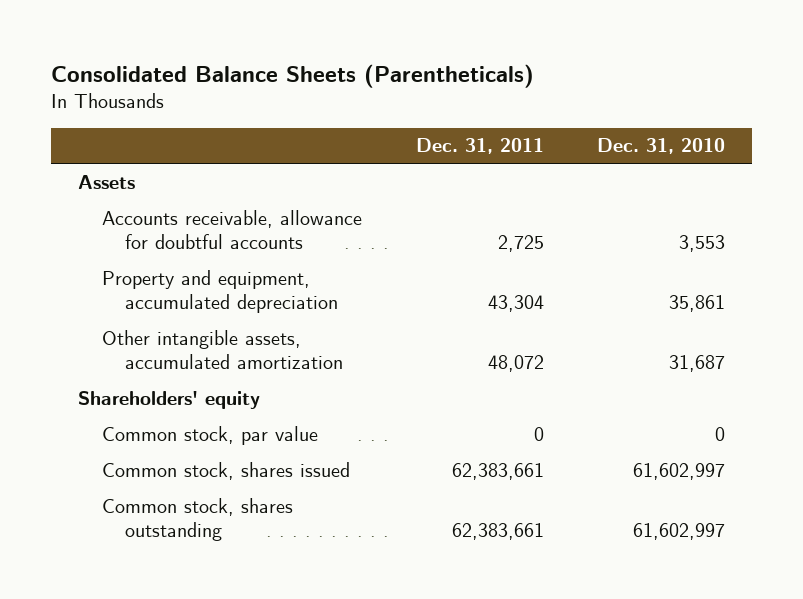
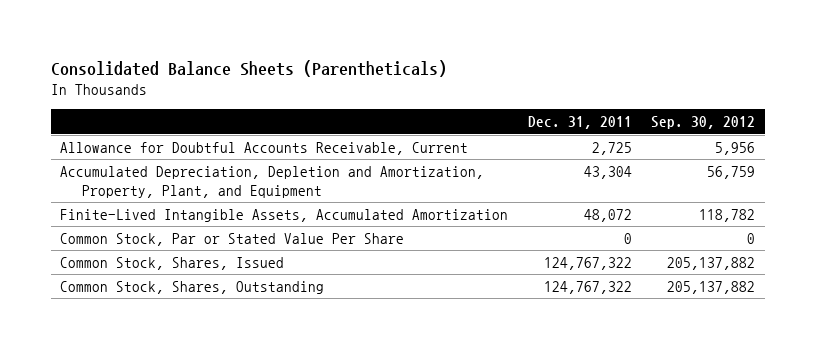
[597,138,726,155] Dec. 31, 2010 -> none
none -> [650,116,755,130] Sep. 30, 2012
[78,174,136,189] Assets -> none
[78,390,261,409] Shareholders' equity -> none
[101,209,362,250] Accounts receivable, allowance for doubtful accounts -> [60,141,469,155] Allowance for Doubtful Accounts Receivable, Current
[101,269,339,314] Property and equipment, accumulated depreciation -> [60,165,485,198] Accumulated Depreciation, Depletion and Amortization, Property, Plant, and Equipment
[101,329,344,370] Other intangible assets, accumulated amortization -> [60,208,509,222] Finite-Lived Intangible Assets, Accumulated Amortization
[101,425,318,445] Common stock, par value -> [60,232,405,246] Common Stock, Par or Stated Value Per Share
[101,461,350,480] Common stock, shares issued -> [60,256,285,270] Common Stock, Shares, Issued
[451,462,544,480] 62,383,661 -> [543,256,632,270] 124,767,322
[101,497,293,542] Common stock, shares outstanding -> [60,280,325,294] Common Stock, Shares, Outstanding
[451,523,544,541] 62,383,661 -> [543,280,632,294] 124,767,322

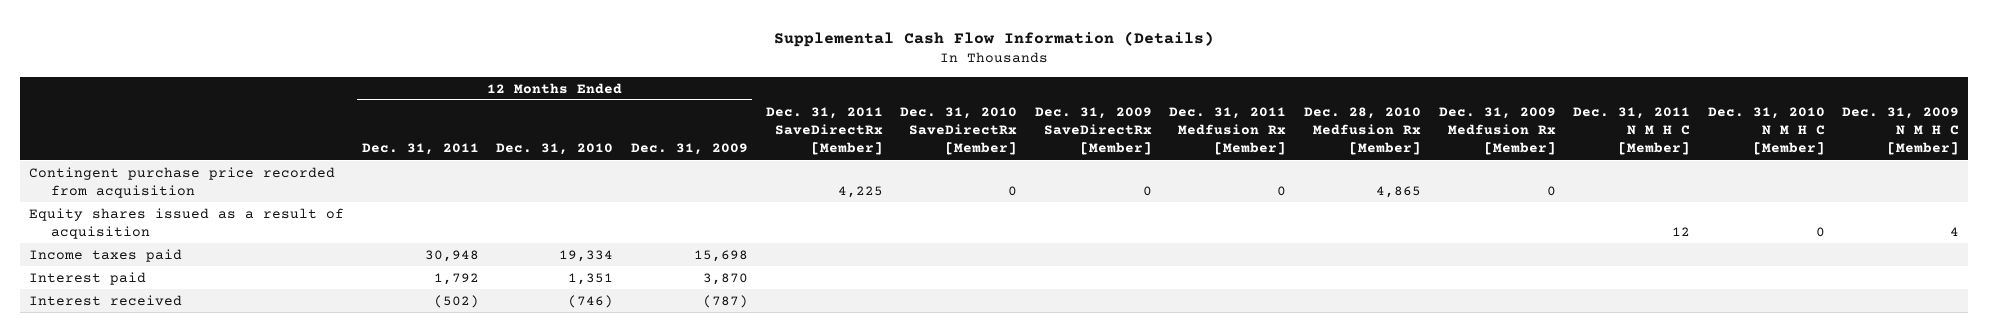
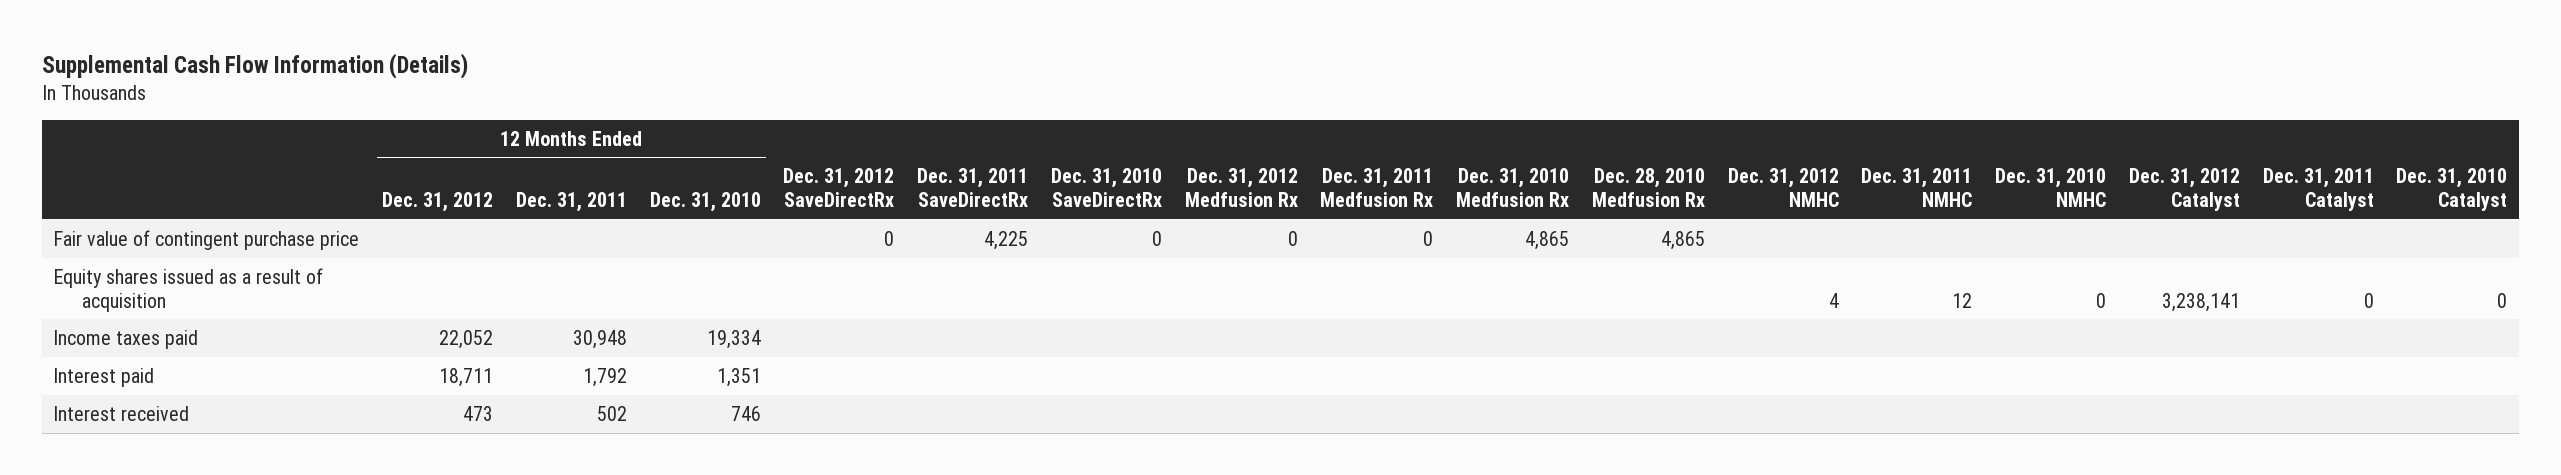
[630,143,748,156] Dec. 31, 2009 -> none
[765,106,883,156] Dec. 31, 2011 SaveDirectRx [Member] -> none
[900,106,1018,156] Dec. 31, 2010 SaveDirectRx [Member] -> none
[1034,106,1152,156] Dec. 31, 2009 SaveDirectRx [Member] -> none
[1169,106,1287,156] Dec. 31, 2011 Medfusion Rx [Member] -> none
[1304,106,1422,156] Dec. 28, 2010 Medfusion Rx [Member] -> none
[1438,106,1556,156] Dec. 31, 2009 Medfusion Rx [Member] -> none
[1573,106,1691,156] Dec. 31, 2011 N M H C [Member] -> none
[1707,106,1825,156] Dec. 31, 2010 N M H C [Member] -> none
[1842,106,1960,156] Dec. 31, 2009 N M H C [Member] -> none
none -> [382,191,494,212] Dec. 31, 2012
none -> [783,168,895,207] Dec. 31, 2012 SaveDirectRx
none -> [917,168,1029,207] Dec. 31, 2011 SaveDirectRx
none -> [1050,168,1162,207] Dec. 31, 2010 SaveDirectRx
none -> [1184,168,1298,207] Dec. 31, 2012 Medfusion Rx
none -> [1320,168,1434,207] Dec. 31, 2011 Medfusion Rx
none -> [1456,168,1570,207] Dec. 31, 2010 Medfusion Rx
none -> [1591,168,1705,207] Dec. 28, 2010 Medfusion Rx
none -> [1727,168,1839,207] Dec. 31, 2012 NMHC
none -> [1861,168,1973,207] Dec. 31, 2011 NMHC
none -> [1995,168,2107,207] Dec. 31, 2010 NMHC
none -> [2128,168,2240,211] Dec. 31, 2012 Catalyst
none -> [2262,168,2374,211] Dec. 31, 2011 Catalyst
none -> [2396,168,2508,211] Dec. 31, 2010 Catalyst
[29,166,336,199] Contingent purchase price recorded from acquisition -> [53,229,360,250] Fair value of contingent purchase price
[433,294,479,308] (502) -> [596,405,627,421] 502
[568,294,614,308] (746) -> [730,405,761,421] 746

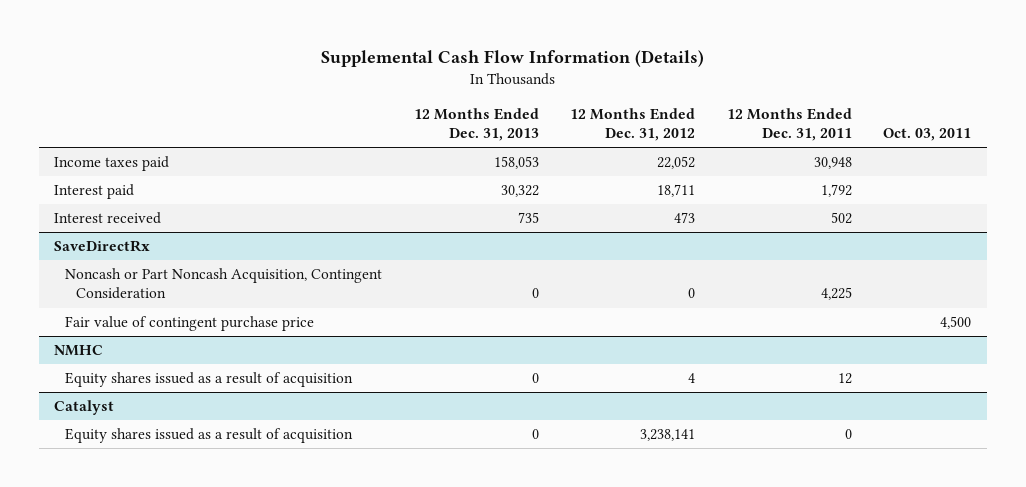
[649,191,761,212] Dec. 31, 2010 -> none
[783,168,895,207] Dec. 31, 2012 SaveDirectRx -> none
[917,168,1029,207] Dec. 31, 2011 SaveDirectRx -> none
[1050,168,1162,207] Dec. 31, 2010 SaveDirectRx -> none
[1184,168,1298,207] Dec. 31, 2012 Medfusion Rx -> none
[1320,168,1434,207] Dec. 31, 2011 Medfusion Rx -> none
[1456,168,1570,207] Dec. 31, 2010 Medfusion Rx -> none
[1591,168,1705,207] Dec. 28, 2010 Medfusion Rx -> none
[1727,168,1839,207] Dec. 31, 2012 NMHC -> none
[1861,168,1973,207] Dec. 31, 2011 NMHC -> none
[1995,168,2107,207] Dec. 31, 2010 NMHC -> none
[2128,168,2240,211] Dec. 31, 2012 Catalyst -> none
[2262,168,2374,211] Dec. 31, 2011 Catalyst -> none
[2396,168,2508,211] Dec. 31, 2010 Catalyst -> none
none -> [413,107,539,142] 12 Months Ended Dec. 31, 2013
none -> [883,128,972,142] Oct. 03, 2011
[53,229,360,250] Fair value of contingent purchase price -> none
[53,267,324,312] Equity shares issued as a result of acquisition -> none
none -> [54,240,151,253] SaveDirectRx
none -> [65,268,383,300] Noncash or Part Noncash Acquisition, Contingent Consideration
none -> [65,316,315,332] Fair value of contingent purchase price
none -> [54,345,104,357] NMHC
none -> [65,372,354,388] Equity shares issued as a result of acquisition
none -> [54,400,115,416] Catalyst
none -> [65,428,354,444] Equity shares issued as a result of acquisition

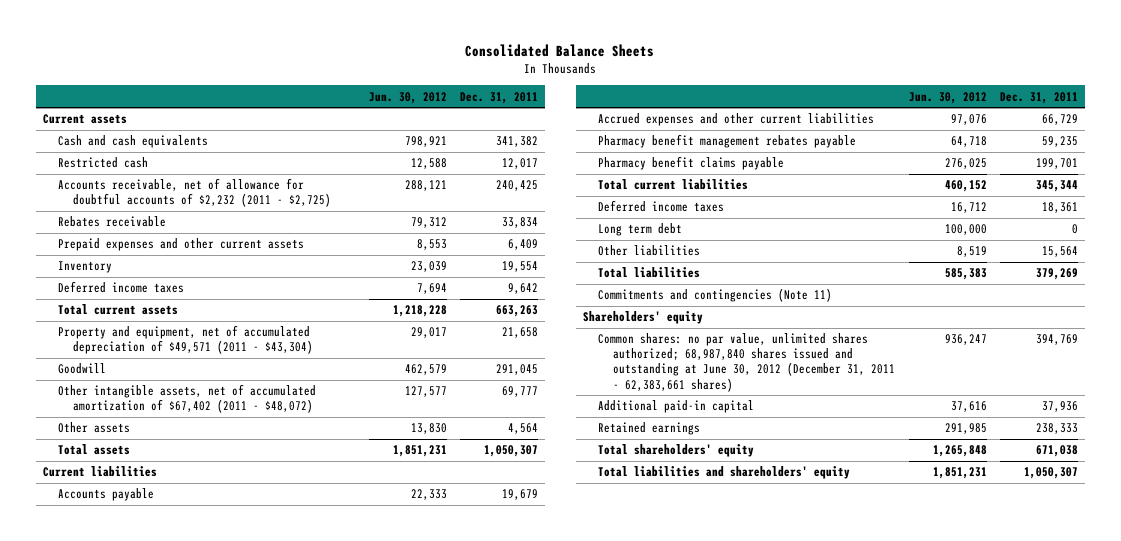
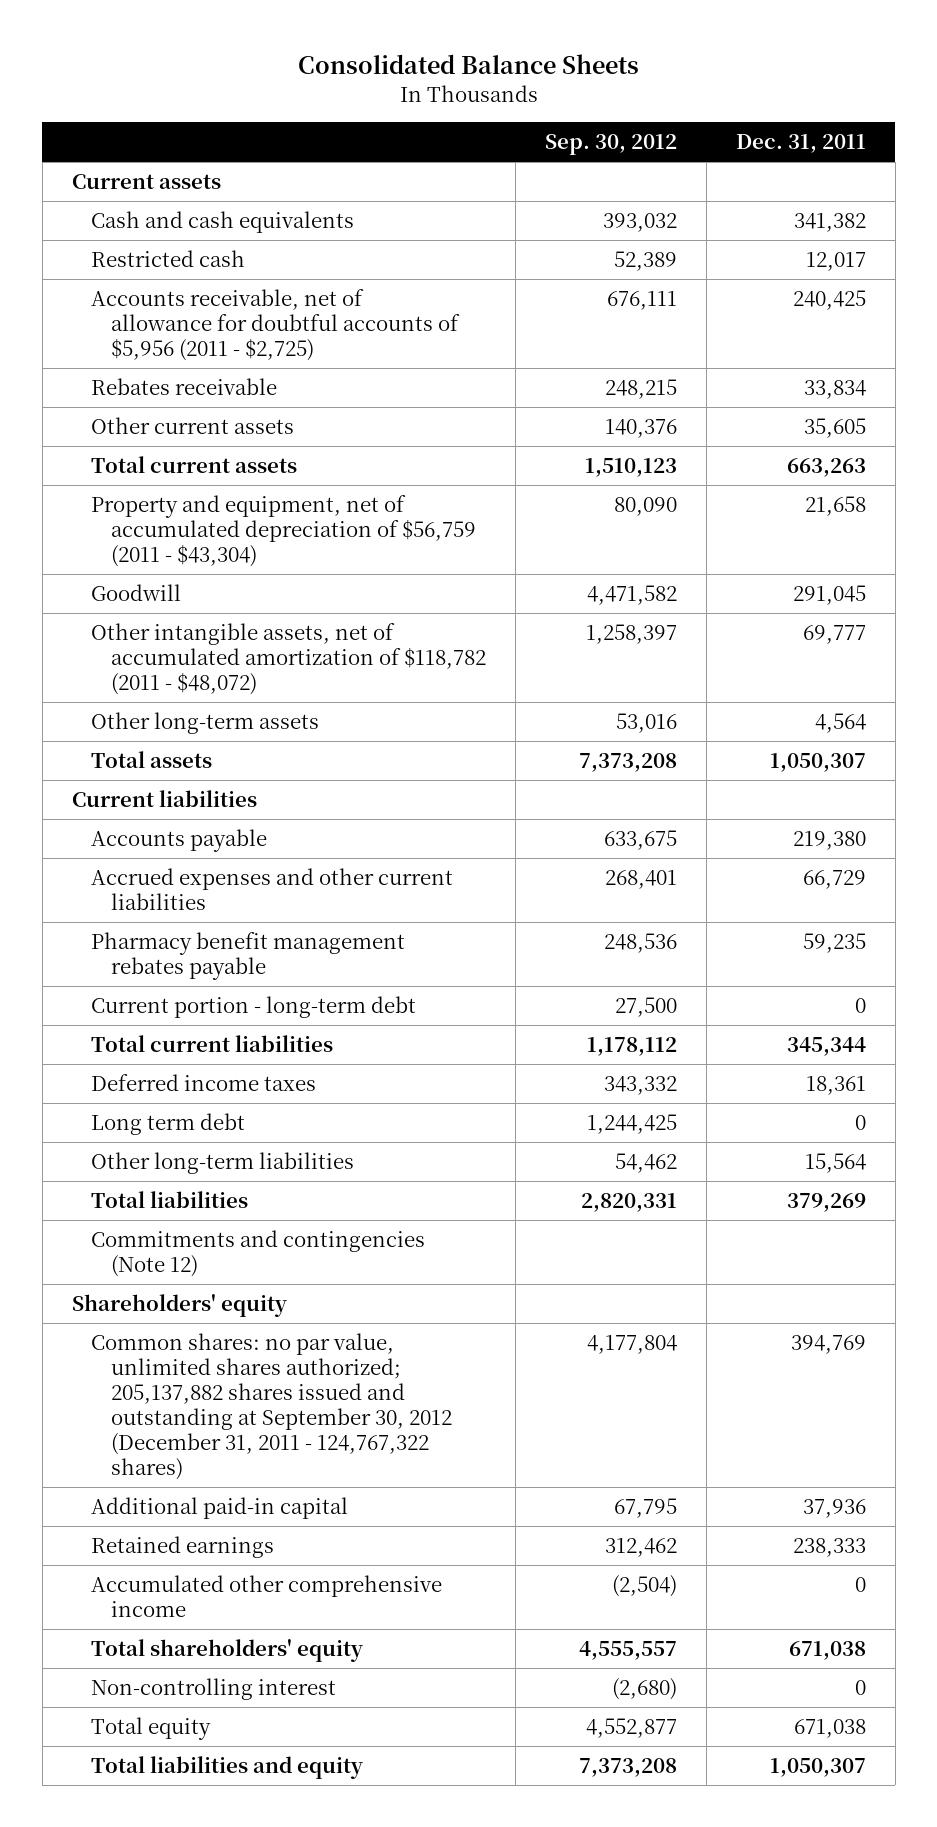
[368,91,447,104] Jun. 30, 2012 -> none
none -> [544,134,677,156] Sep. 30, 2012
[58,178,332,208] Accounts receivable, net of allowance for doubtful accounts of $2,232 (2011 - $2,725) -> [91,289,461,362] Accounts receivable, net of allowance for doubtful accounts of $5,956 (2011 - $2,725)
[58,261,113,274] Inventory -> none
[58,281,185,294] Deferred income taxes -> none
[58,238,305,252] Prepaid expenses and other current assets -> [91,417,295,435] Other current assets
[508,239,539,251] 6,409 -> [803,418,866,439] 35,605
[58,325,314,355] Property and equipment, net of accumulated depreciation of $49,571 (2011 - $43,304) -> [91,495,477,568] Property and equipment, net of accumulated depreciation of $56,759 (2011 - $43,304)
[58,384,317,414] Other intangible assets, net of accumulated amortization of $67,402 (2011 - $48,072) -> [91,623,487,696] Other intangible assets, net of accumulated amortization of $118,782 (2011 - $48,072)
[58,422,131,434] Other assets -> [91,712,320,735] Other long-term assets
[502,489,539,501] 19,679 -> [792,831,866,851] 219,380
[598,156,785,171] Pharmacy benefit claims payable -> none
none -> [91,996,417,1019] Current portion - long-term debt
[598,245,701,257] Other liabilities -> [91,1152,355,1175] Other long-term liabilities
[598,288,833,303] Commitments and contingencies (Note 11) -> [91,1230,426,1278] Commitments and contingencies (Note 12)
[598,333,896,392] Common shares: no par value, unlimited shares authorized; 68,987,840 shares issued and outstanding at June 30, 2012 (December 31, 2011 - 62,383,661 shares) -> [91,1333,453,1481] Common shares: no par value, unlimited shares authorized; 205,137,882 shares issued and outstanding at September 30, 2012 (December 31, 2011 - 124,767,322 shares)
none -> [91,1575,443,1618] Accumulated other comprehensive income
none -> [91,1678,337,1701] Non-controlling interest
none -> [91,1717,212,1741] Total equity
[598,466,851,480] Total liabilities and shareholders' equity -> [91,1756,364,1780] Total liabilities and equity

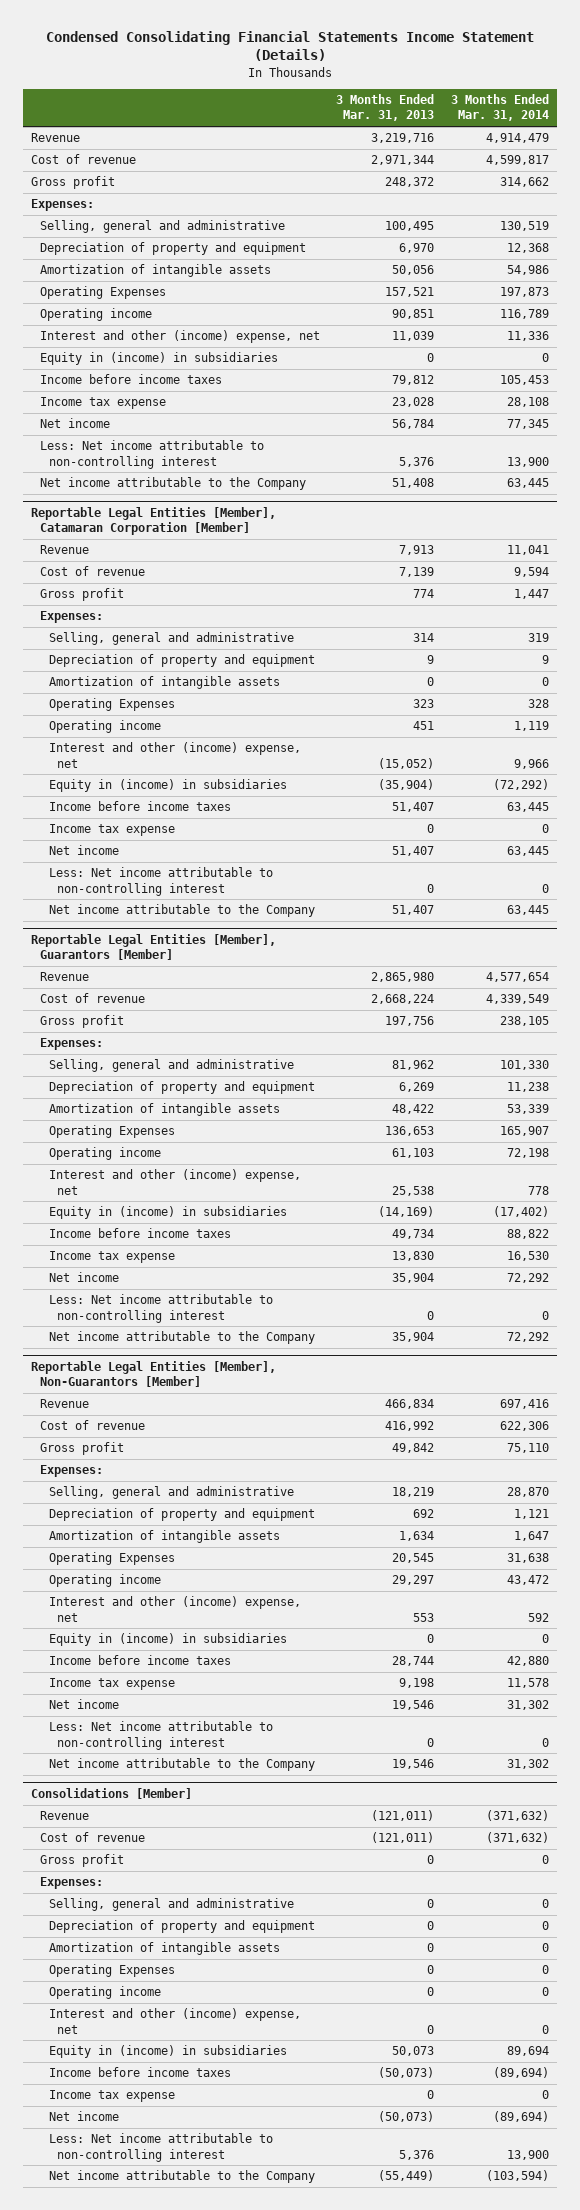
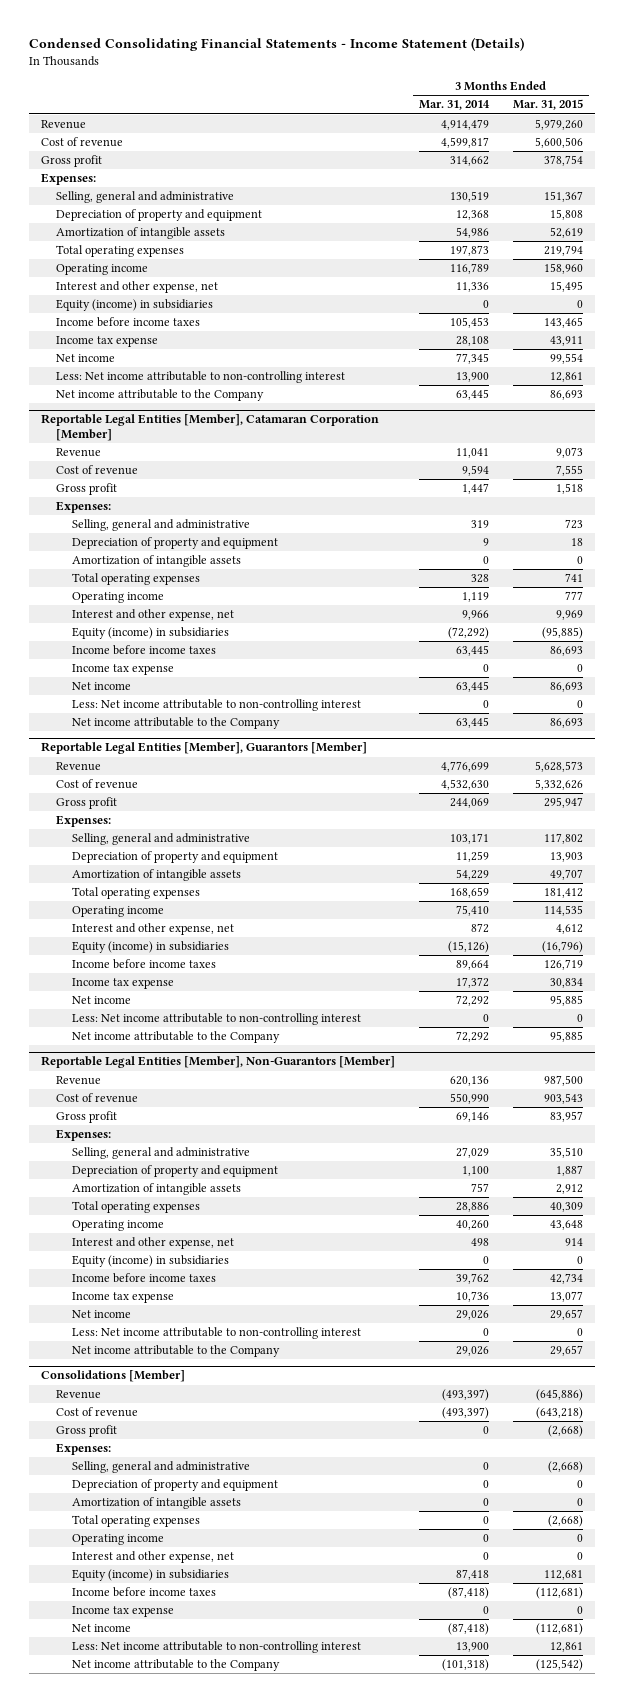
[46,30,535,62] Condensed Consolidating Financial Statements Income Statement (Details) -> [28,36,524,51] Condensed Consolidating Financial Statements - Income Statement (Details)
[336,94,435,122] 3 Months Ended Mar. 31, 2013 -> none
none -> [512,99,583,111] Mar. 31, 2015
[39,286,166,300] Operating Expenses -> [56,245,185,258] Total operating expenses
[39,330,320,344] Interest and other (income) expense, net -> [56,281,219,294] Interest and other expense, net
[39,352,278,366] Equity in (income) in subsidiaries -> [56,299,214,312] Equity (income) in subsidiaries
[48,698,175,712] Operating Expenses -> [72,573,201,586] Total operating expenses
[48,742,301,768] Interest and other (income) expense, net -> [72,609,235,622] Interest and other expense, net
[48,779,287,793] Equity in (income) in subsidiaries -> [72,627,230,640] Equity (income) in subsidiaries
[485,972,549,983] 4,577,654 -> [440,761,489,773] 4,776,699
[485,994,549,1005] 4,339,549 -> [440,779,489,791] 4,532,630
[499,1016,549,1027] 238,105 -> [449,798,489,809] 244,069
[499,1060,549,1071] 101,330 -> [449,833,489,845] 103,171
[506,1082,549,1093] 11,238 -> [455,851,489,863] 11,259
[506,1104,549,1115] 53,339 -> [455,869,489,881] 54,229
[48,1125,175,1139] Operating Expenses -> [72,887,201,900] Total operating expenses
[499,1126,549,1137] 165,907 -> [449,887,489,899] 168,659
[506,1148,549,1159] 72,198 -> [455,905,489,917] 75,410
[48,1169,301,1195] Interest and other (income) expense, net -> [72,923,235,936] Interest and other expense, net
[527,1185,549,1195] 778 -> [470,923,489,934] 872
[48,1206,287,1220] Equity in (income) in subsidiaries -> [72,941,230,954] Equity (income) in subsidiaries
[492,1206,549,1218] (17,402) -> [447,941,489,954] (15,126)
[506,1229,549,1240] 88,822 -> [455,960,489,971] 89,664
[506,1251,549,1262] 16,530 -> [455,977,489,989] 17,372
[499,1399,549,1410] 697,416 -> [449,1076,489,1087] 620,136
[499,1421,549,1432] 622,306 -> [449,1093,489,1105] 550,990
[506,1443,549,1454] 75,110 -> [455,1112,489,1123] 69,146
[506,1487,549,1498] 28,870 -> [455,1147,489,1159] 27,029
[513,1509,549,1520] 1,121 -> [461,1166,489,1177] 1,100
[513,1531,549,1542] 1,647 -> [470,1183,489,1193] 757
[48,1552,175,1566] Operating Expenses -> [72,1201,201,1214] Total operating expenses
[506,1553,549,1564] 31,638 -> [455,1202,489,1213] 28,886
[506,1575,549,1586] 43,472 -> [455,1220,489,1231] 40,260
[48,1596,301,1622] Interest and other (income) expense, net -> [72,1237,235,1250] Interest and other expense, net
[527,1612,549,1622] 592 -> [470,1238,489,1247] 498
[48,1633,287,1647] Equity in (income) in subsidiaries -> [72,1255,230,1268] Equity (income) in subsidiaries
[506,1656,549,1667] 42,880 -> [455,1273,489,1285] 39,762
[506,1678,549,1689] 11,578 -> [455,1291,489,1303] 10,736
[506,1700,549,1711] 31,302 -> [455,1310,489,1321] 29,026
[506,1759,549,1770] 31,302 -> [455,1346,489,1357] 29,026
[485,1810,549,1822] (371,632) -> [441,1389,489,1402] (493,397)
[485,1832,549,1844] (371,632) -> [441,1407,489,1420] (493,397)
[48,1964,175,1978] Operating Expenses -> [72,1515,201,1528] Total operating expenses
[48,2008,301,2034] Interest and other (income) expense, net -> [72,1551,235,1564] Interest and other expense, net
[48,2045,287,2059] Equity in (income) in subsidiaries -> [72,1569,230,1582] Equity (income) in subsidiaries
[506,2046,549,2057] 89,694 -> [455,1569,489,1581] 87,418
[492,2067,549,2079] (89,694) -> [447,1587,489,1600] (87,418)
[492,2111,549,2123] (89,694) -> [447,1623,489,1636] (87,418)
[485,2170,549,2182] (103,594) -> [441,1659,489,1672] (101,318)

